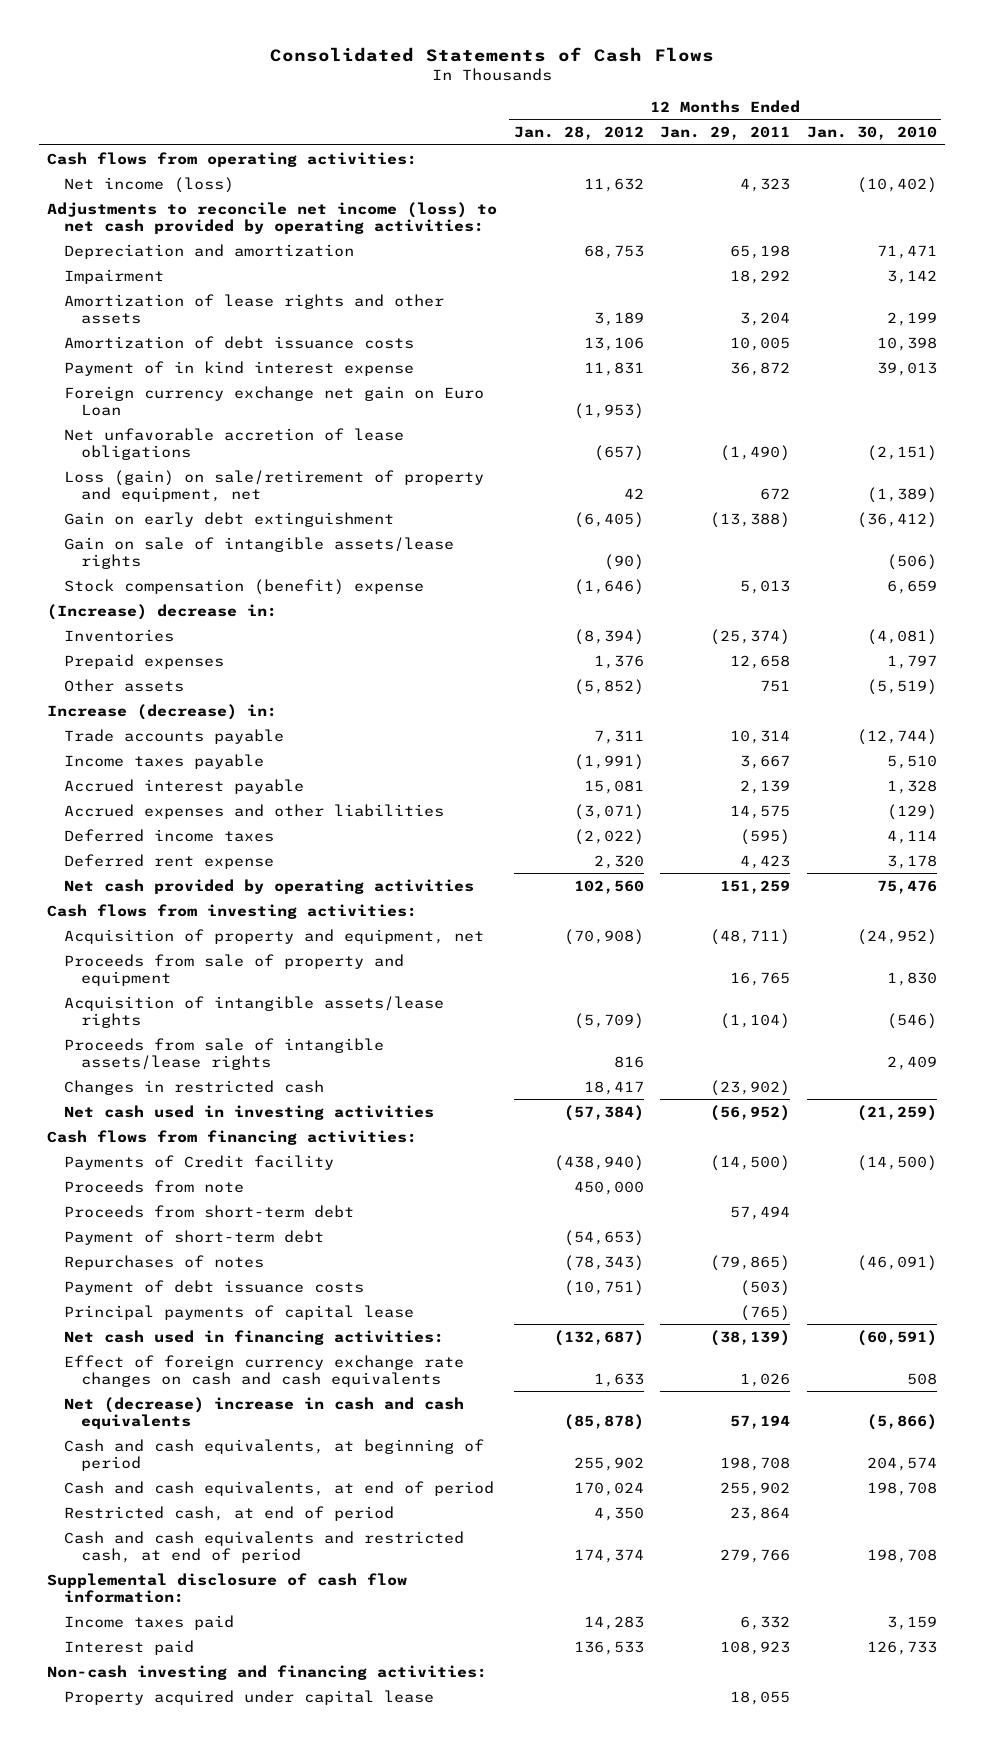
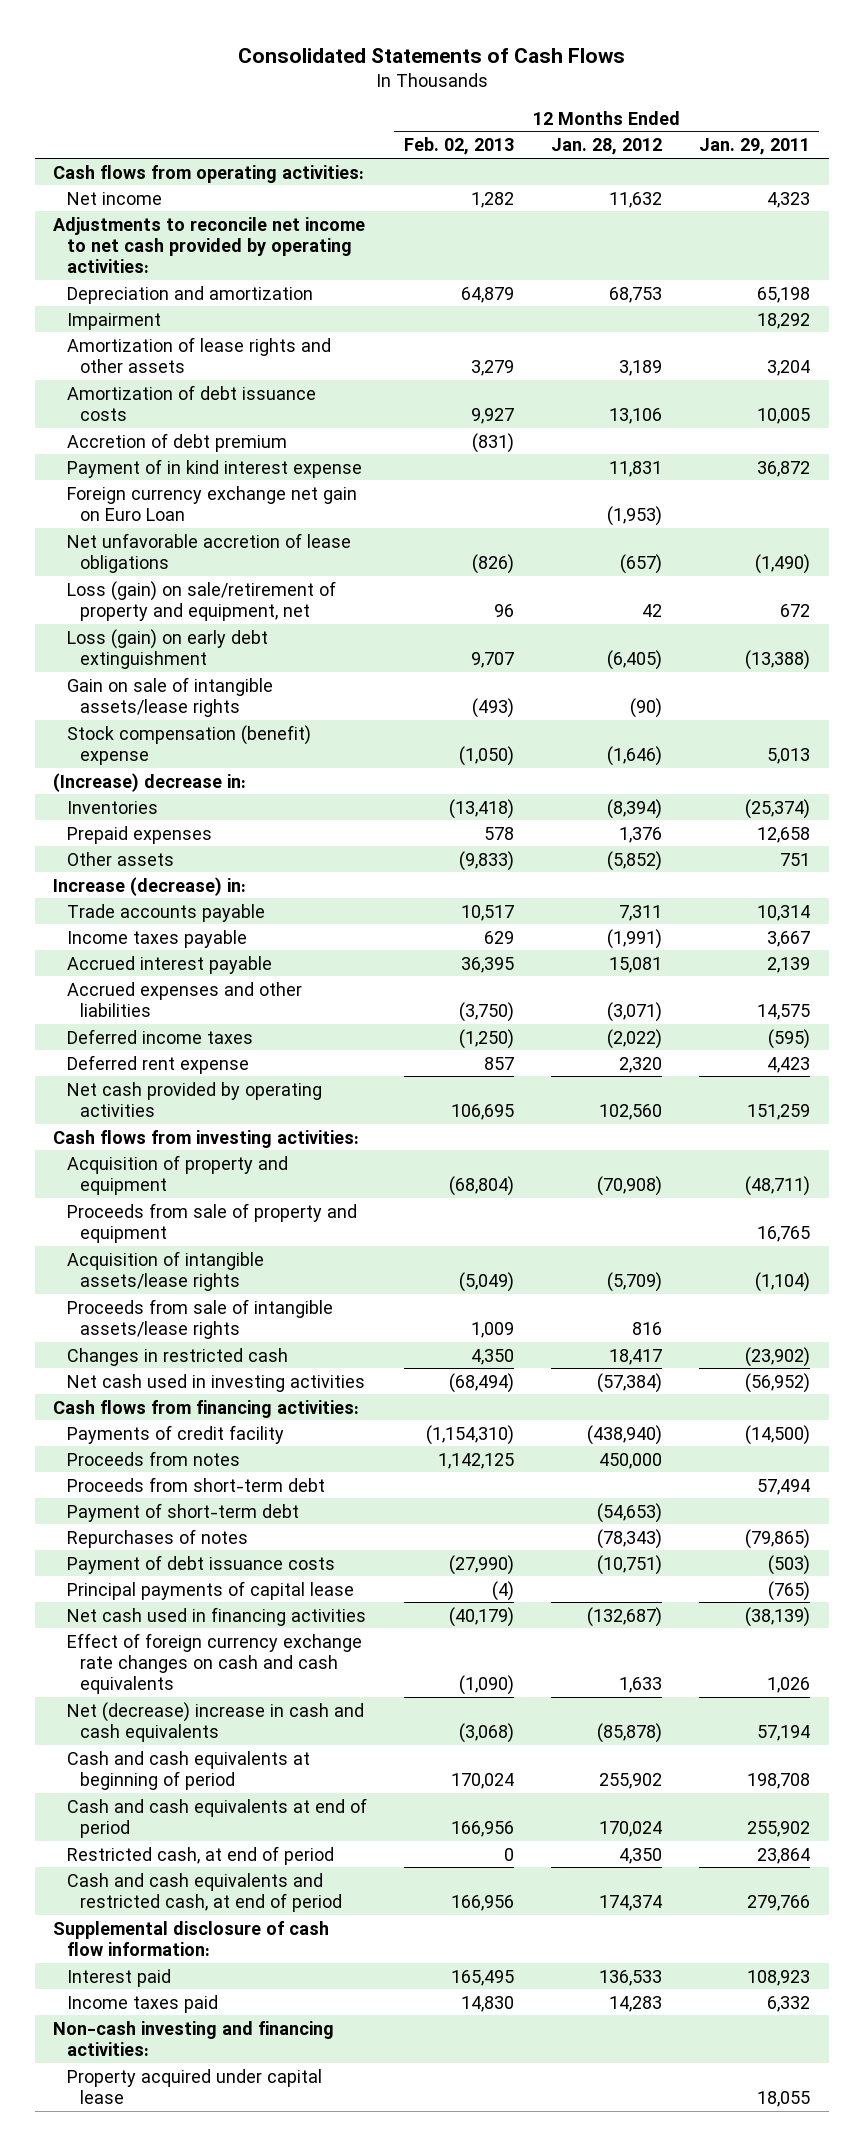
[806,126,937,141] Jan. 30, 2010 -> none
none -> [403,137,514,156] Feb. 02, 2013
[63,176,234,193] Net income (loss) -> [66,191,162,205] Net income
[46,201,497,234] Adjustments to reconcile net income (loss) to net cash provided by operating activities: -> [53,216,366,274] Adjustments to reconcile net income to net cash provided by operating activities:
none -> [66,432,287,452] Accretion of debt premium
[63,511,394,527] Gain on early debt extinguishment -> [66,628,268,669] Loss (gain) on early debt extinguishment
[63,928,484,944] Acquisition of property and equipment, net -> [66,1154,288,1195] Acquisition of property and equipment
[63,1154,334,1170] Payments of Credit facility -> [66,1424,284,1444] Payments of credit facility
[63,1179,244,1193] Proceeds from note -> [66,1450,240,1466] Proceeds from notes
[63,1329,444,1345] Net cash used in financing activities: -> [66,1606,366,1626] Net cash used in financing activities
[63,1438,484,1471] Cash and cash equivalents, at beginning of period -> [66,1750,310,1790] Cash and cash equivalents at beginning of period
[63,1480,494,1496] Cash and cash equivalents, at end of period -> [66,1797,367,1838] Cash and cash equivalents at end of period
[63,1614,234,1630] Income taxes paid -> [66,1994,218,2013] Income taxes paid

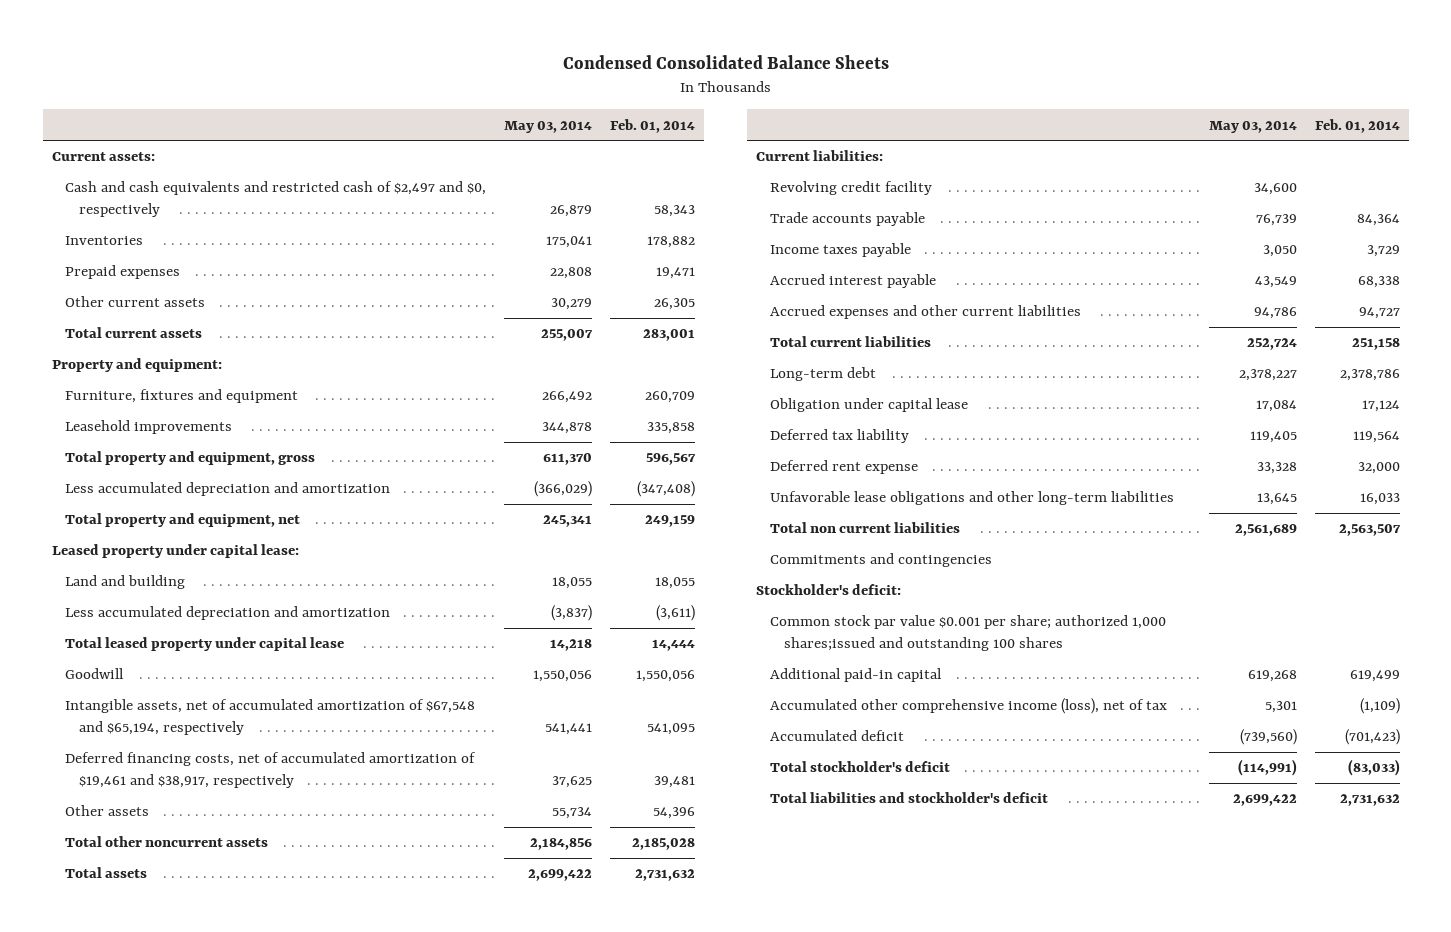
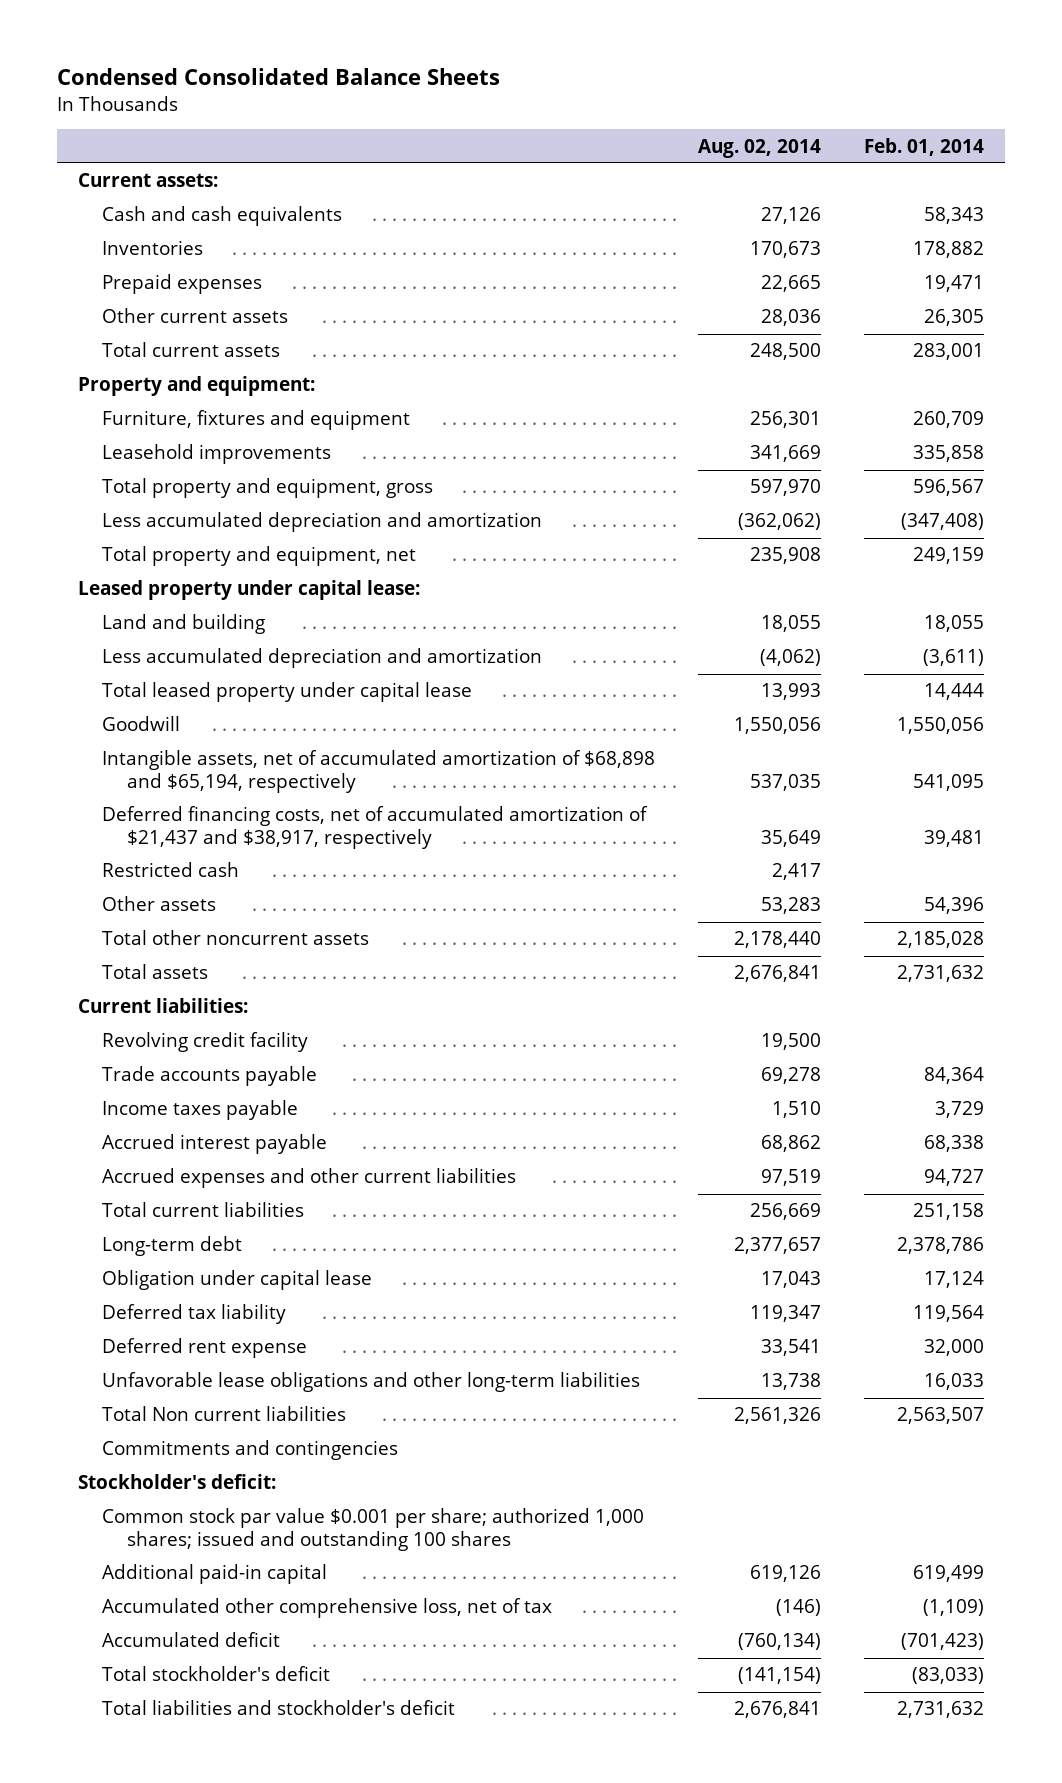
[504,120,593,133] May 03, 2014 -> none
none -> [698,138,822,158] Aug. 02, 2014
[65,181,487,217] Cash and cash equivalents and restricted cash of $2,497 and $0, respectively -> [102,206,343,227] Cash and cash equivalents
[65,699,476,735] Intangible assets, net of accumulated amortization of $67,548 and $65,194, respectively -> [102,750,656,793] Intangible assets, net of accumulated amortization of $68,898 and $65,194, respectively
[65,752,477,788] Deferred financing costs, net of accumulated amortization of $19,461 and $38,917, respectively -> [102,806,649,849] Deferred financing costs, net of accumulated amortization of $21,437 and $38,917, respectively
none -> [102,862,240,878] Restricted cash
[769,522,960,534] Total non current liabilities -> [102,1406,347,1422] Total Non current liabilities
[769,615,1166,651] Common stock par value $0.001 per share; authorized 1,000 shares;issued and outstanding 100 shares -> [102,1508,645,1551] Common stock par value $0.001 per share; authorized 1,000 shares; issued and outstanding 100 shares
[769,698,1167,715] Accumulated other comprehensive income (loss), net of tax -> [102,1598,553,1619] Accumulated other comprehensive loss, net of tax

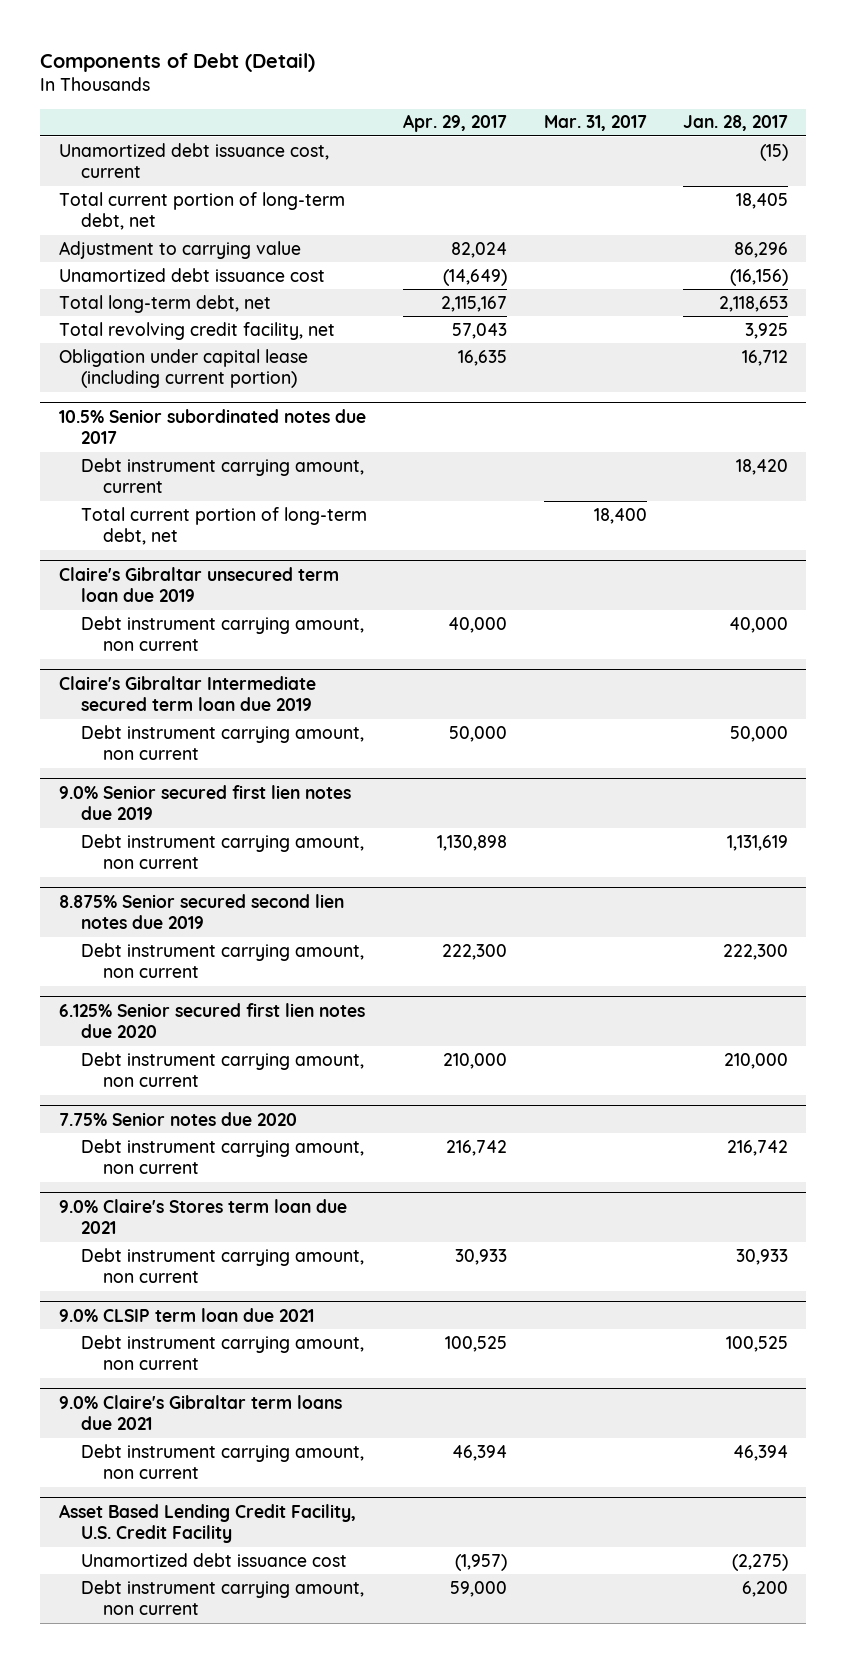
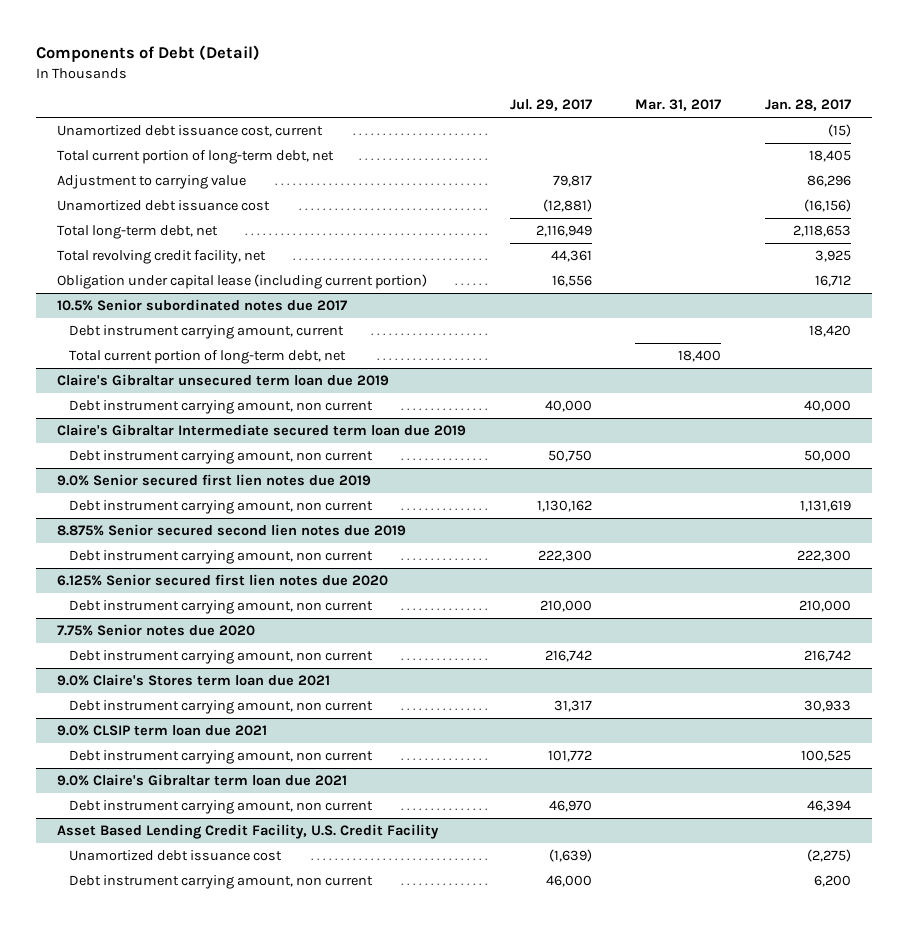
[403,114,508,133] Apr. 29, 2017 -> none
none -> [509,99,592,112] Jul. 29, 2017
[58,1394,342,1431] 9.0% Claire's Gibraltar term loans due 2021 -> [57,774,348,787] 9.0% Claire's Gibraltar term loan due 2021

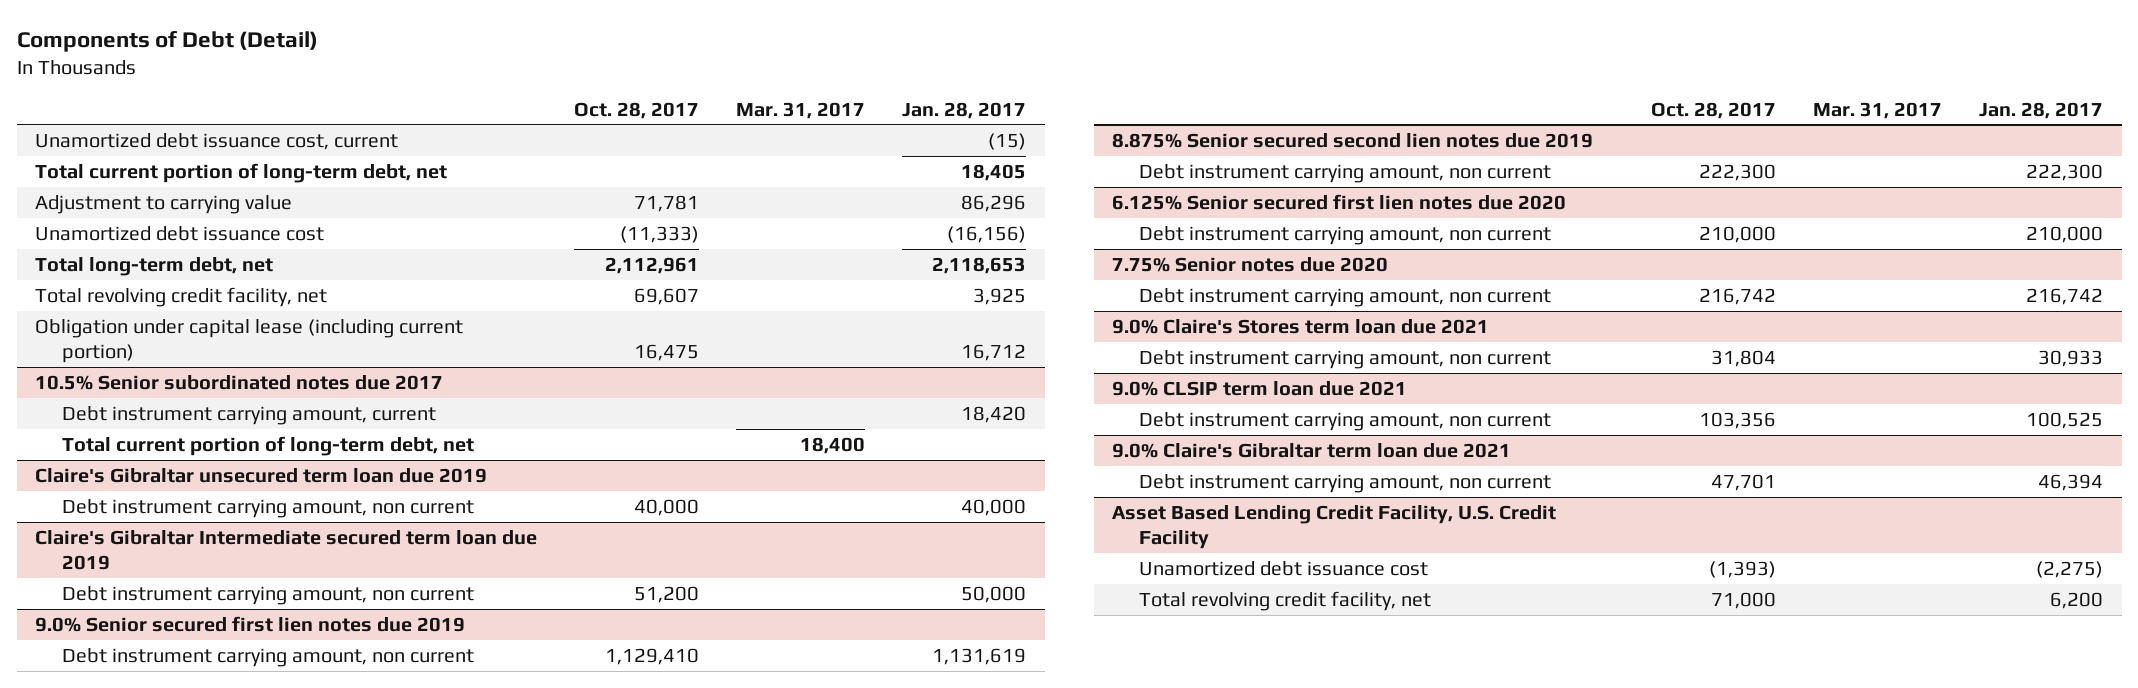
[509,99,592,112] Jul. 29, 2017 -> none
none -> [574,101,700,119] Oct. 28, 2017
[69,875,374,890] Debt instrument carrying amount, non current -> [1139,590,1432,611] Total revolving credit facility, net

